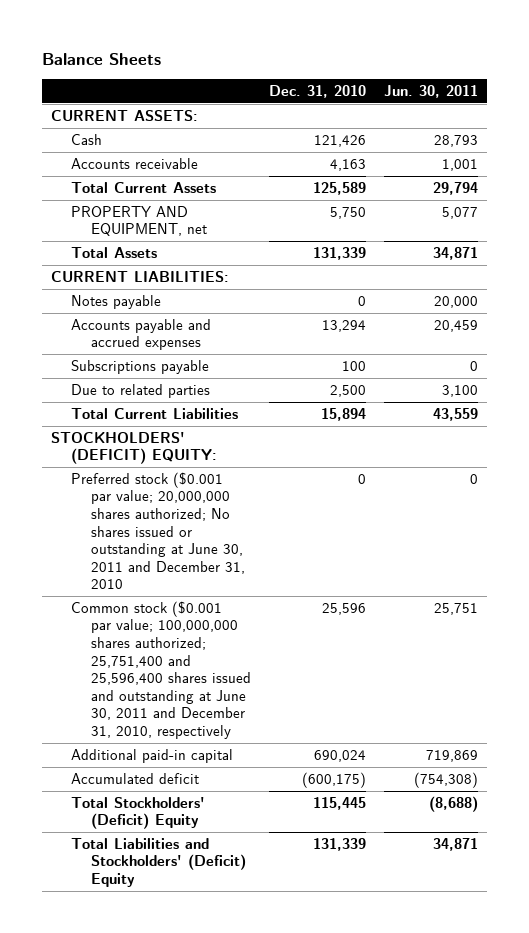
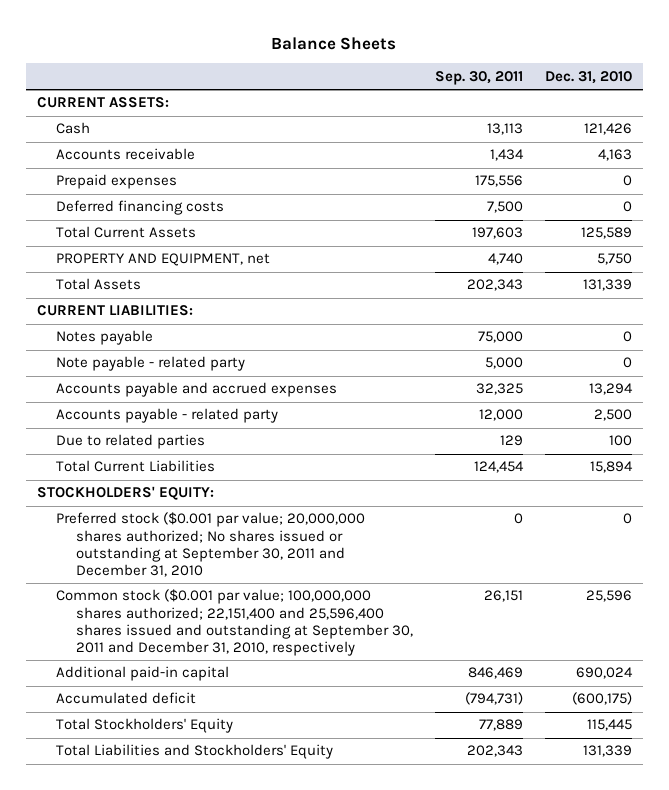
[384,84,479,98] Jun. 30, 2011 -> none
none -> [435,70,524,85] Sep. 30, 2011
none -> [56,174,178,190] Prepaid expenses
none -> [56,200,225,216] Deferred financing costs
none -> [56,356,246,372] Note payable - related party
[71,359,210,374] Subscriptions payable -> none
none -> [56,408,279,424] Accounts payable - related party
[330,384,367,397] 2,500 -> [609,435,633,447] 100
[51,431,218,465] STOCKHOLDERS' (DEFICIT) EQUITY: -> [36,486,214,501] STOCKHOLDERS' EQUITY:
[71,471,246,590] Preferred stock ($0.001 par value; 20,000,000 shares authorized; No shares issued or outstanding at June 30, 2011 and December 31, 2010 -> [56,512,366,577] Preferred stock ($0.001 par value; 20,000,000 shares authorized; No shares issued or outstanding at September 30, 2011 and December 31, 2010
[71,600,252,739] Common stock ($0.001 par value; 100,000,000 shares authorized; 25,751,400 and 25,596,400 shares issued and outstanding at June 30, 2011 and December 31, 2010, respectively -> [56,589,414,656] Common stock ($0.001 par value; 100,000,000 shares authorized; 22,151,400 and 25,596,400 shares issued and outstanding at September 30, 2011 and December 31, 2010, respectively
[71,796,206,830] Total Stockholders' (Deficit) Equity -> [56,718,234,734] Total Stockholders' Equity
[71,837,247,887] Total Liabilities and Stockholders' (Deficit) Equity -> [56,744,334,760] Total Liabilities and Stockholders' Equity

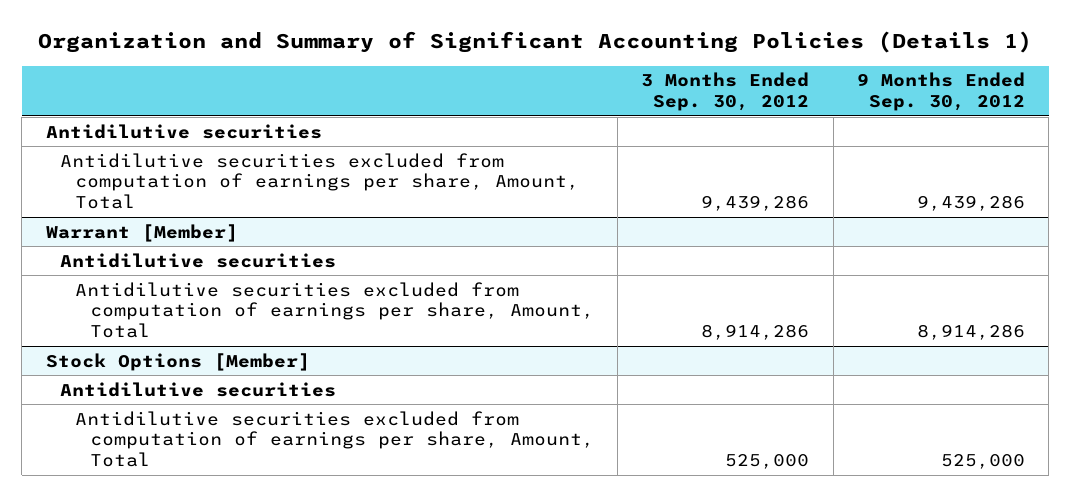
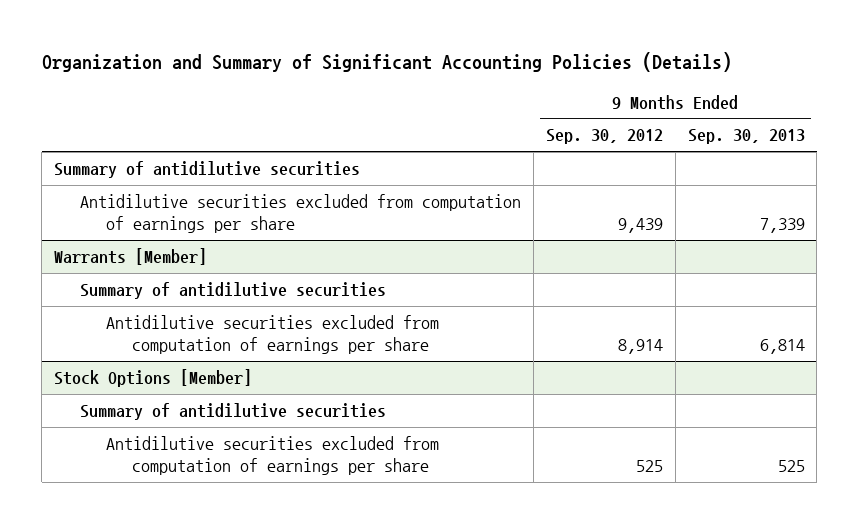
[38,31,1033,54] Organization and Summary of Significant Accounting Policies (Details 1) -> [41,52,732,73] Organization and Summary of Significant Accounting Policies (Details)
[641,72,810,111] 3 Months Ended Sep. 30, 2012 -> none
none -> [687,129,805,145] Sep. 30, 2013
[45,123,322,139] Antidilutive securities -> [53,160,360,178] Summary of antidilutive securities
[60,152,580,210] Antidilutive securities excluded from computation of earnings per share, Amount, Total -> [80,193,522,233] Antidilutive securities excluded from computation of earnings per share
[917,195,1026,212] 9,439,286 -> [617,217,663,233] 9,439
[45,223,238,242] Warrant [Member] -> [53,247,207,265] Warrants [Member]
[60,252,337,268] Antidilutive securities -> [80,281,387,299] Summary of antidilutive securities
[75,281,594,339] Antidilutive securities excluded from computation of earnings per share, Amount, Total -> [106,314,440,354] Antidilutive securities excluded from computation of earnings per share
[917,324,1026,341] 8,914,286 -> [617,338,663,354] 8,914
[60,381,337,397] Antidilutive securities -> [80,402,387,420] Summary of antidilutive securities
[75,410,594,468] Antidilutive securities excluded from computation of earnings per share, Amount, Total -> [106,435,440,475] Antidilutive securities excluded from computation of earnings per share
[941,454,1026,470] 525,000 -> [635,459,663,472] 525

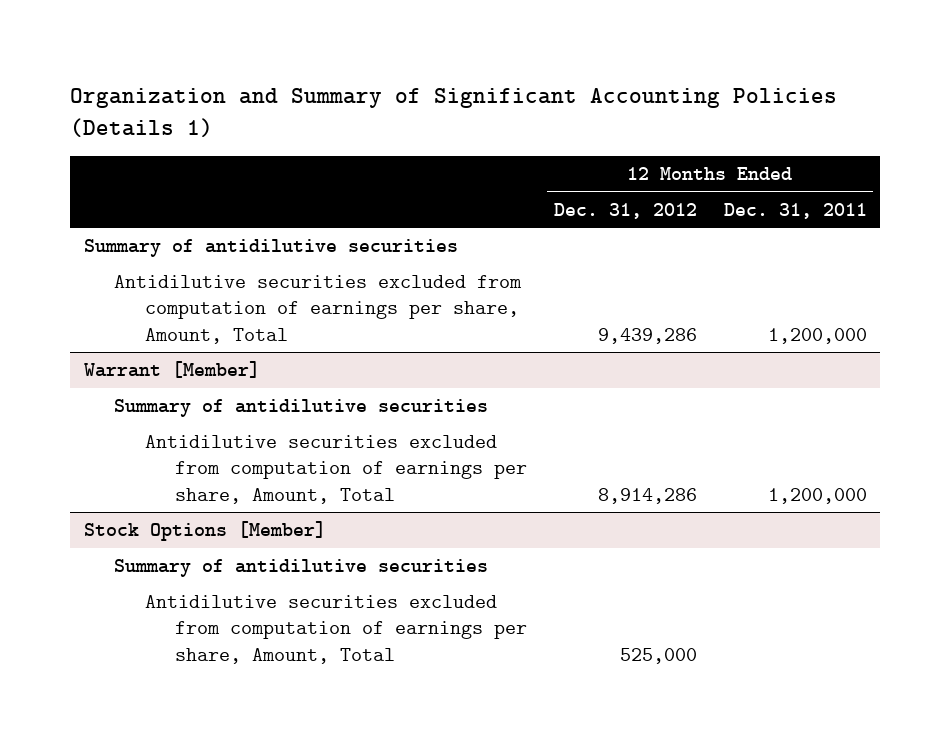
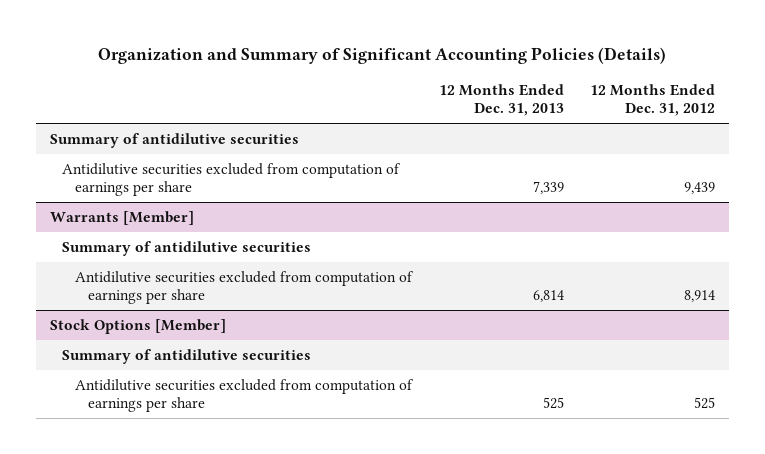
[70,87,838,138] Organization and Summary of Significant Accounting Policies (Details 1) -> [98,46,667,64] Organization and Summary of Significant Accounting Policies (Details)
[723,203,867,220] Dec. 31, 2011 -> none
none -> [438,83,564,117] 12 Months Ended Dec. 31, 2013
[114,275,523,344] Antidilutive securities excluded from computation of earnings per share, Amount, Total -> [62,162,402,197] Antidilutive securities excluded from computation of earnings per share
[598,327,698,344] 9,439,286 -> [684,182,716,195] 9,439
[83,361,260,379] Warrant [Member] -> [49,210,194,225] Warrants [Member]
[144,435,528,504] Antidilutive securities excluded from computation of earnings per share, Amount, Total -> [75,270,415,305] Antidilutive securities excluded from computation of earnings per share
[598,487,698,504] 8,914,286 -> [684,290,716,303] 8,914
[144,595,528,664] Antidilutive securities excluded from computation of earnings per share, Amount, Total -> [75,378,415,413] Antidilutive securities excluded from computation of earnings per share
[620,647,698,664] 525,000 -> [694,397,716,410] 525

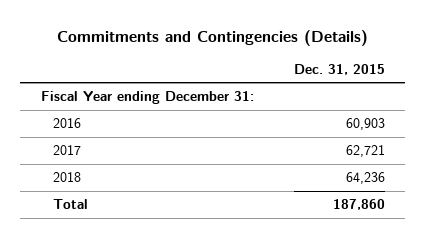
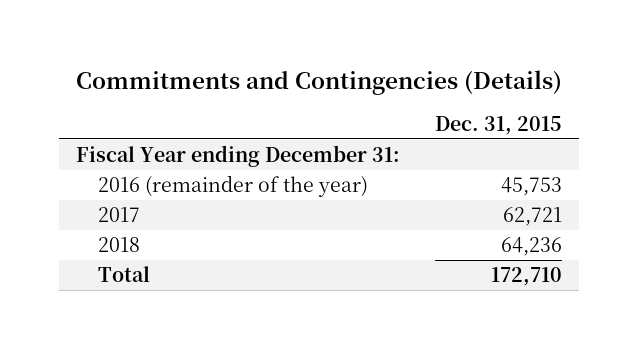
[52,118,81,129] 2016 -> none
none -> [98,175,369,198] 2016 (remainder of the year)
[332,199,385,211] 187,860 -> [490,267,562,287] 172,710

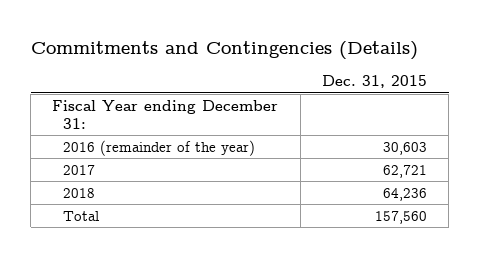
[500,177,562,197] 45,753 -> [382,141,427,155] 30,603
[490,267,562,287] 172,710 -> [374,210,427,224] 157,560

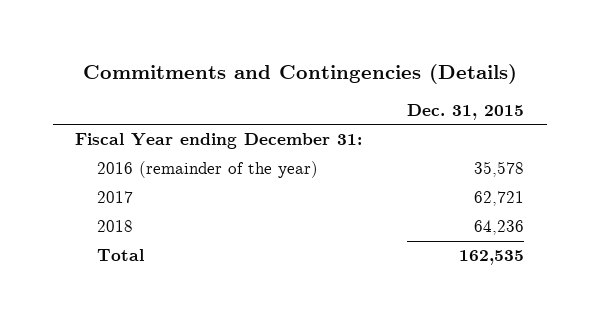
[382,141,427,155] 30,603 -> [474,161,525,178] 35,578
[374,210,427,224] 157,560 -> [459,250,525,266] 162,535

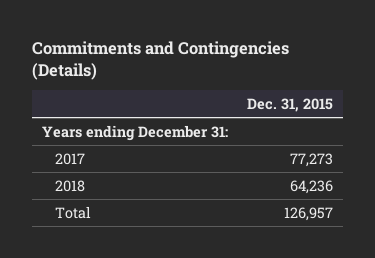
[97,161,319,179] 2016 (remainder of the year) -> none
[75,133,363,150] Fiscal Year ending December 31: -> [41,124,228,141] Years ending December 31:
[474,191,525,207] 62,721 -> [290,152,334,167] 77,273
[459,250,525,266] 162,535 -> [284,206,334,221] 126,957

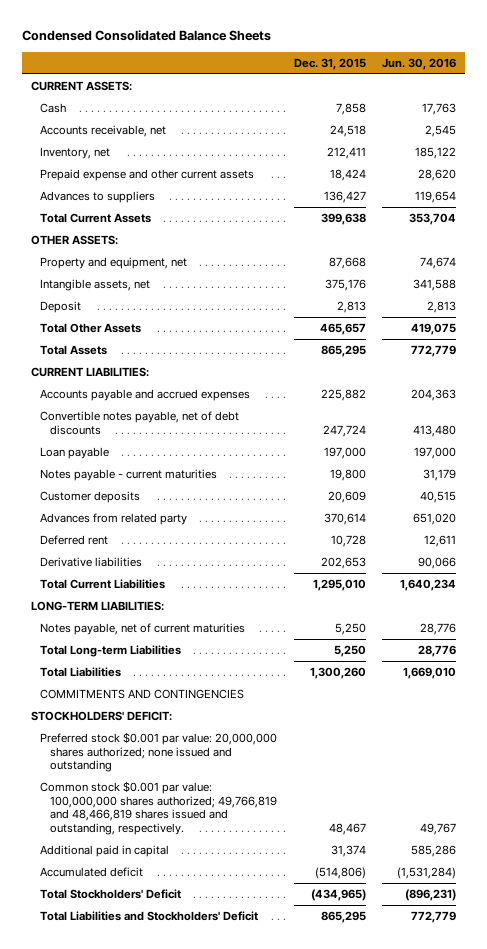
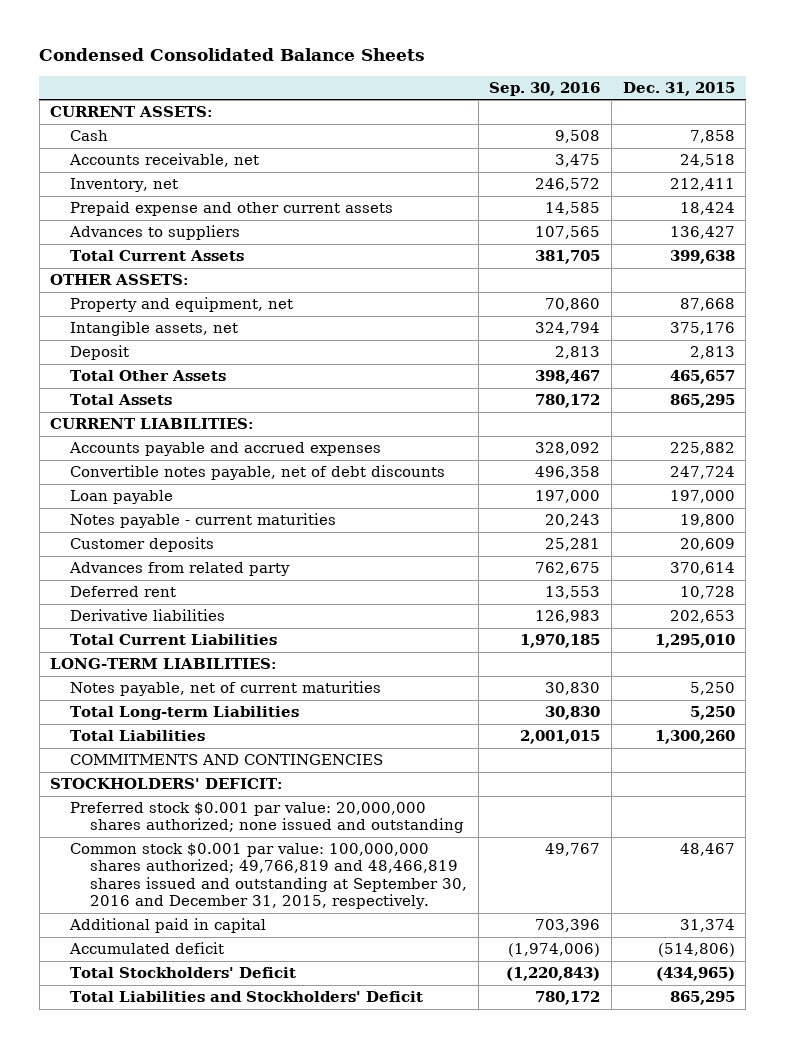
[382,57,457,70] Jun. 30, 2016 -> none
none -> [489,81,601,96] Sep. 30, 2016
[40,781,278,835] Common stock $0.001 par value: 100,000,000 shares authorized; 49,766,819 and 48,466,819 shares issued and outstanding, respectively. -> [70,843,468,910] Common stock $0.001 par value: 100,000,000 shares authorized; 49,766,819 and 48,466,819 shares issued and outstanding at September 30, 2016 and December 31, 2015, respectively.

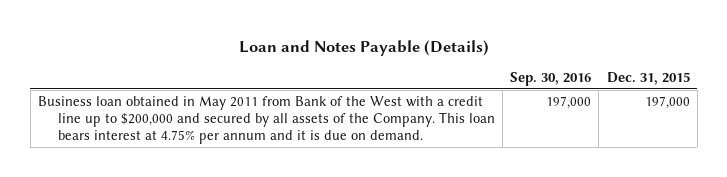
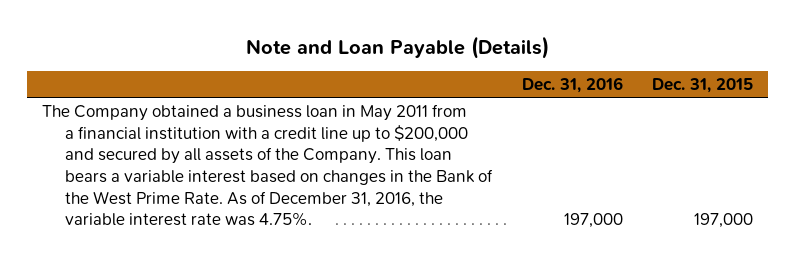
[238,40,489,57] Loan and Notes Payable (Details) -> [245,35,549,59] Note and Loan Payable (Details)
[510,72,592,87] Sep. 30, 2016 -> none
none -> [521,77,623,94] Dec. 31, 2016
[37,95,495,145] Business loan obtained in May 2011 from Bank of the West with a credit line up to $200,000 and secured by all assets of the Company. This loan bears interest at 4.75% per annum and it is due on demand. -> [42,103,494,227] The Company obtained a business loan in May 2011 from a financial institution with a credit line up to $200,000 and secured by all assets of the Company. This loan bears a variable interest based on changes in the Bank of the West Prime Rate. As of December 31, 2016, the variable interest rate was 4.75%.

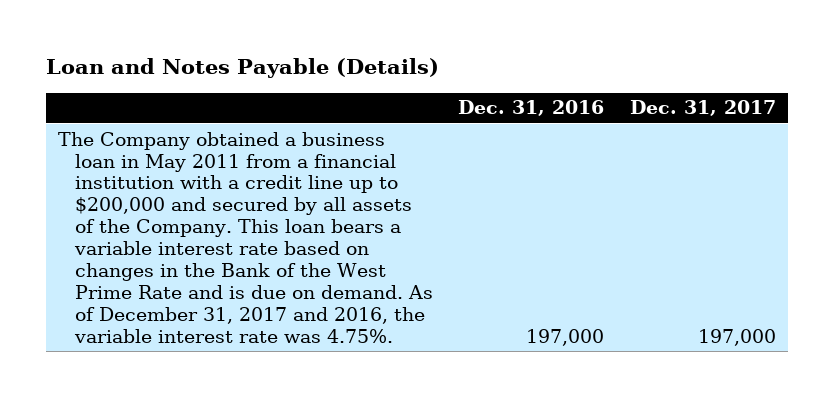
[245,35,549,59] Note and Loan Payable (Details) -> [45,58,439,79] Loan and Notes Payable (Details)
[652,78,754,94] Dec. 31, 2015 -> none
none -> [629,100,776,117] Dec. 31, 2017
[42,103,494,227] The Company obtained a business loan in May 2011 from a financial institution with a credit line up to $200,000 and secured by all assets of the Company. This loan bears a variable interest based on changes in the Bank of the West Prime Rate. As of December 31, 2016, the variable interest rate was 4.75%. -> [58,131,434,343] The Company obtained a business loan in May 2011 from a financial institution with a credit line up to $200,000 and secured by all assets of the Company. This loan bears a variable interest rate based on changes in the Bank of the West Prime Rate and is due on demand. As of December 31, 2017 and 2016, the variable interest rate was 4.75%.

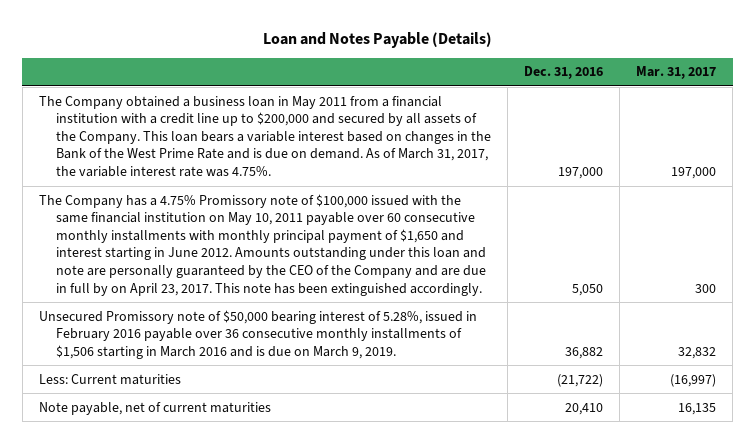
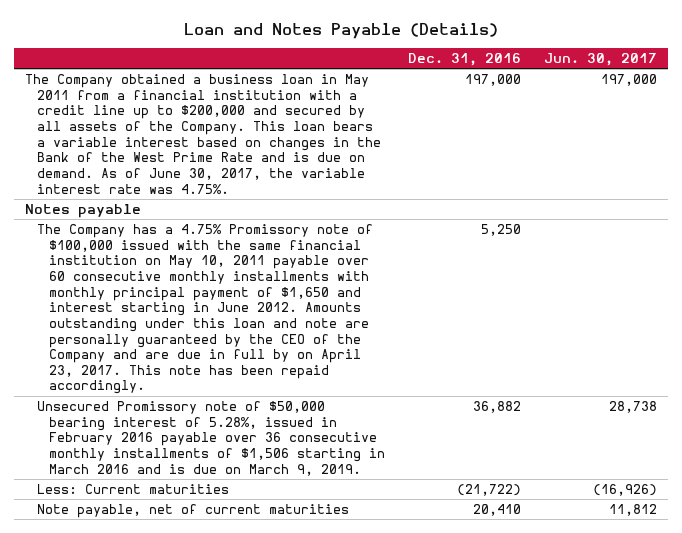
[636,66,717,80] Mar. 31, 2017 -> none
none -> [543,52,657,66] Jun. 30, 2017
[39,95,492,178] The Company obtained a business loan in May 2011 from a financial institution with a credit line up to $200,000 and secured by all assets of the Company. This loan bears a variable interest based on changes in the Bank of the West Prime Rate and is due on demand. As of March 31, 2017, the variable interest rate was 4.75%. -> [25,74,382,194] The Company obtained a business loan in May 2011 from a financial institution with a credit line up to $200,000 and secured by all assets of the Company. This loan bears a variable interest based on changes in the Bank of the West Prime Rate and is due on demand. As of June 30, 2017, the variable interest rate was 4.75%.
none -> [25,204,142,219] Notes payable
[39,193,487,296] The Company has a 4.75% Promissory note of $100,000 issued with the same financial institution on May 10, 2011 payable over 60 consecutive monthly installments with monthly principal payment of $1,650 and interest starting in June 2012. Amounts outstanding under this loan and note are personally guaranteed by the CEO of the Company and are due in full by on April 23, 2017. This note has been extinguished accordingly. -> [37,224,374,395] The Company has a 4.75% Promissory note of $100,000 issued with the same financial institution on May 10, 2011 payable over 60 consecutive monthly installments with monthly principal payment of $1,650 and interest starting in June 2012. Amounts outstanding under this loan and note are personally guaranteed by the CEO of the Company and are due in full by on April 23, 2017. This note has been repaid accordingly.
[572,283,604,296] 5,050 -> [480,224,521,237] 5,250

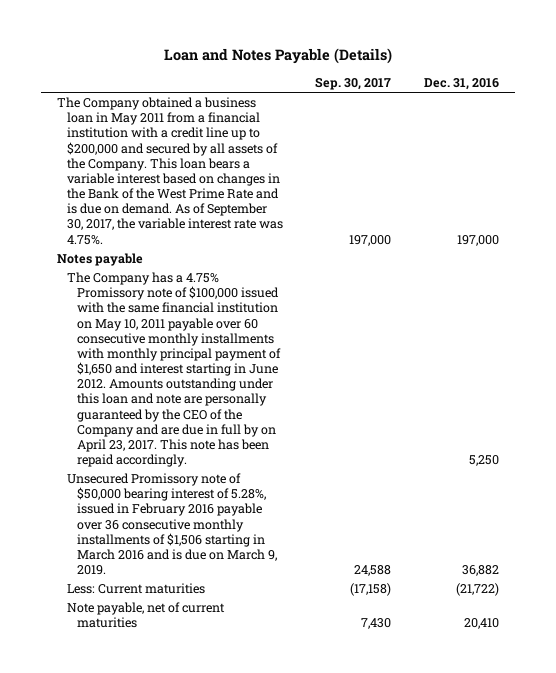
[543,52,657,66] Jun. 30, 2017 -> none
none -> [315,77,392,91] Sep. 30, 2017
[25,74,382,194] The Company obtained a business loan in May 2011 from a financial institution with a credit line up to $200,000 and secured by all assets of the Company. This loan bears a variable interest based on changes in the Bank of the West Prime Rate and is due on demand. As of June 30, 2017, the variable interest rate was 4.75%. -> [57,97,284,245] The Company obtained a business loan in May 2011 from a financial institution with a credit line up to $200,000 and secured by all assets of the Company. This loan bears a variable interest based on changes in the Bank of the West Prime Rate and is due on demand. As of September 30, 2017, the variable interest rate was 4.75%.

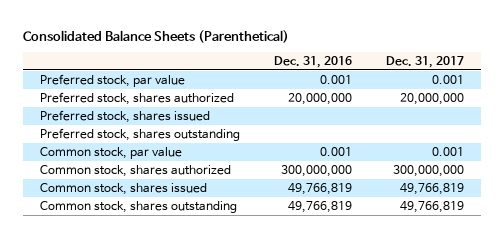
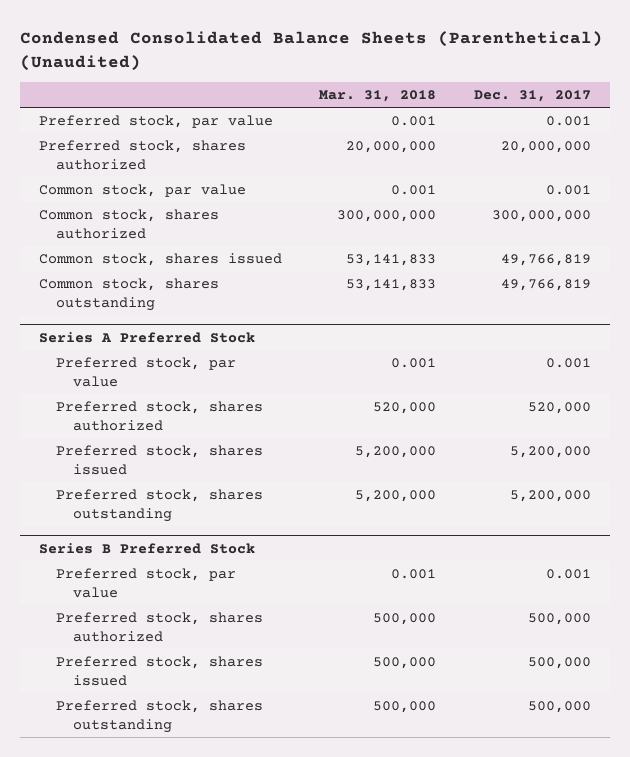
[23,29,290,43] Consolidated Balance Sheets (Parenthetical) -> [20,31,604,71] Condensed Consolidated Balance Sheets (Parenthetical) (Unaudited)
[274,55,353,68] Dec. 31, 2016 -> none
none -> [319,89,437,102] Mar. 31, 2018
[40,109,211,123] Preferred stock, shares issued -> none
[40,127,241,141] Preferred stock, shares outstanding -> none
none -> [38,331,255,343] Series A Preferred Stock
none -> [56,357,237,387] Preferred stock, par value
none -> [56,401,264,431] Preferred stock, shares authorized
none -> [56,445,264,475] Preferred stock, shares issued
none -> [56,489,264,522] Preferred stock, shares outstanding
none -> [38,542,255,554] Series B Preferred Stock
none -> [56,568,237,598] Preferred stock, par value
none -> [56,612,264,642] Preferred stock, shares authorized
none -> [56,656,264,686] Preferred stock, shares issued
none -> [56,700,264,733] Preferred stock, shares outstanding

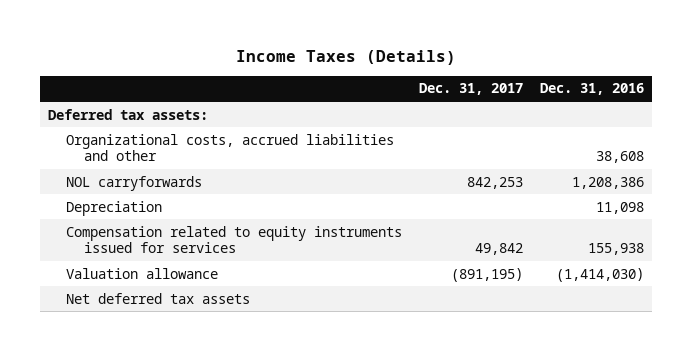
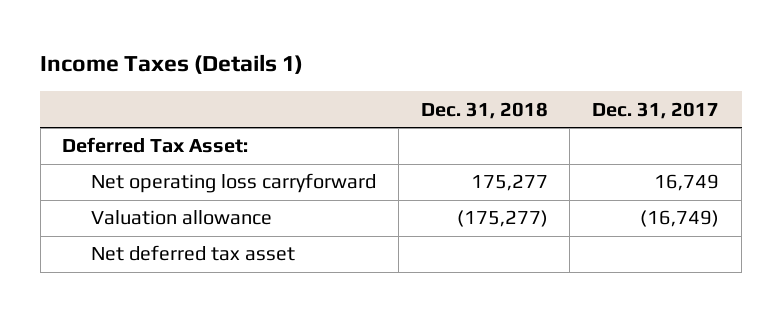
[236,49,457,65] Income Taxes (Details) -> [40,54,304,75] Income Taxes (Details 1)
[539,83,644,96] Dec. 31, 2016 -> none
none -> [420,101,548,119] Dec. 31, 2018
[66,133,395,162] Organizational costs, accrued liabilities and other -> none
[66,200,163,216] Depreciation -> none
[66,225,403,254] Compensation related to equity instruments issued for services -> none
[48,108,209,120] Deferred tax assets: -> [62,137,249,154] Deferred Tax Asset:
[66,175,203,191] NOL carryforwards -> [91,173,377,194] Net operating loss carryforward
[466,176,523,189] 842,253 -> [654,174,720,192] 16,749
[450,267,523,282] (891,195) -> [640,210,720,228] (16,749)
[66,292,251,304] Net deferred tax assets -> [91,245,296,262] Net deferred tax asset

